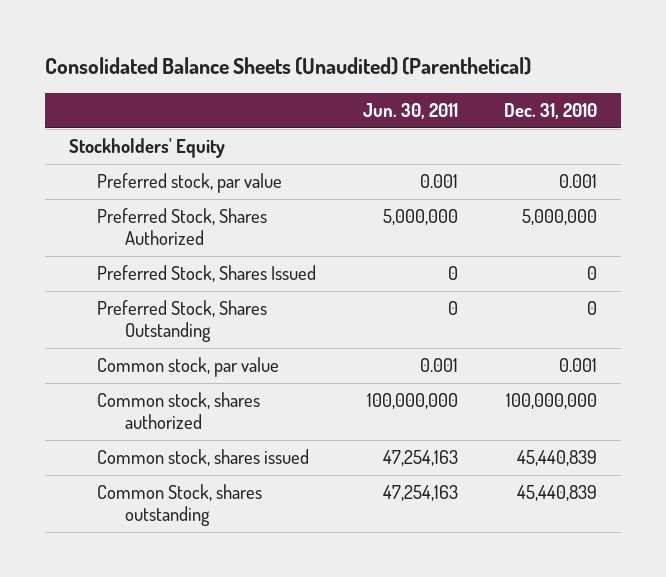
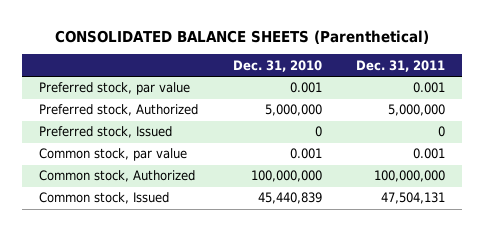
[45,57,532,76] Consolidated Balance Sheets (Unaudited) (Parenthetical) -> [55,29,430,44] CONSOLIDATED BALANCE SHEETS (Parenthetical)
[362,102,458,119] Jun. 30, 2011 -> none
none -> [355,59,445,72] Dec. 31, 2011
[68,138,225,159] Stockholders' Equity -> none
[96,300,267,343] Preferred Stock, Shares Outstanding -> none
[96,208,267,246] Preferred Stock, Shares Authorized -> [39,104,199,117] Preferred stock, Authorized
[96,265,316,283] Preferred Stock, Shares Issued -> [39,126,173,139] Preferred stock, Issued
[96,484,262,527] Common Stock, shares outstanding -> none
[96,392,260,430] Common stock, shares authorized -> [39,170,196,183] Common stock, Authorized
[96,449,309,467] Common stock, shares issued -> [39,192,170,205] Common stock, Issued

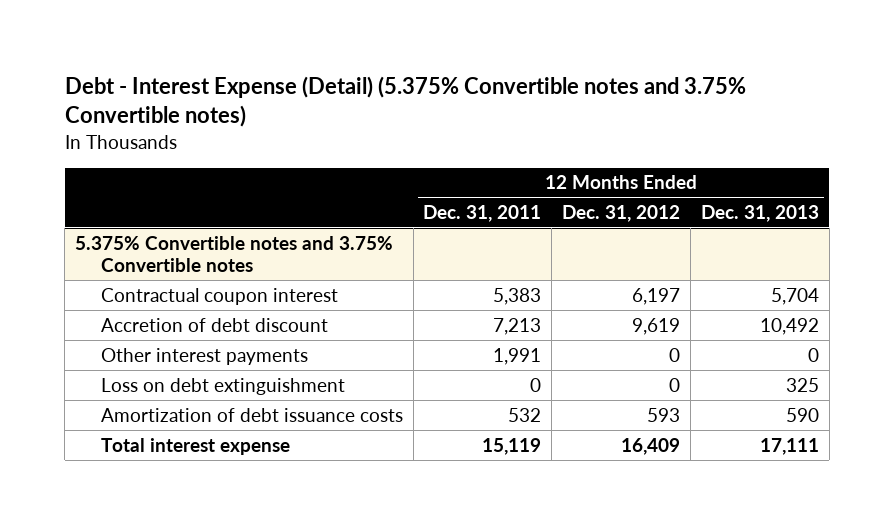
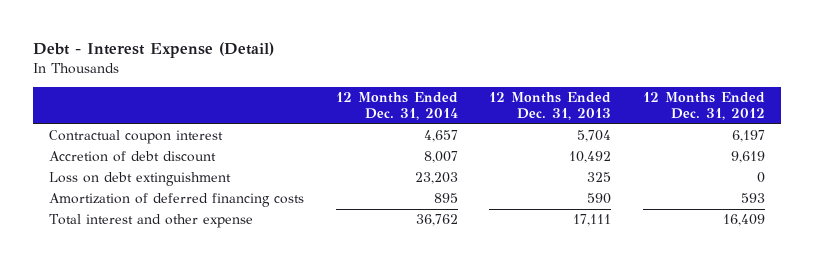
[64,76,746,128] Debt - Interest Expense (Detail) (5.375% Convertible notes and 3.75% Convertible notes) -> [32,42,274,59] Debt - Interest Expense (Detail)
[423,204,542,222] Dec. 31, 2011 -> none
none -> [335,91,458,120] 12 Months Ended Dec. 31, 2014
[75,235,394,272] 5.375% Convertible notes and 3.75% Convertible notes -> none
[100,347,308,365] Other interest payments -> none
[100,407,403,422] Amortization of debt issuance costs -> [48,193,304,208] Amortization of deferred financing costs
[100,437,290,455] Total interest expense -> [48,214,253,229] Total interest and other expense

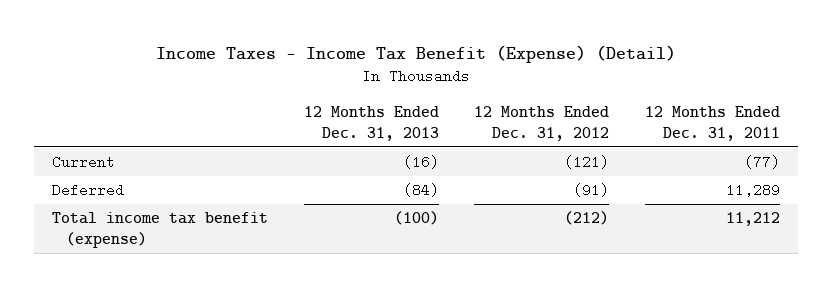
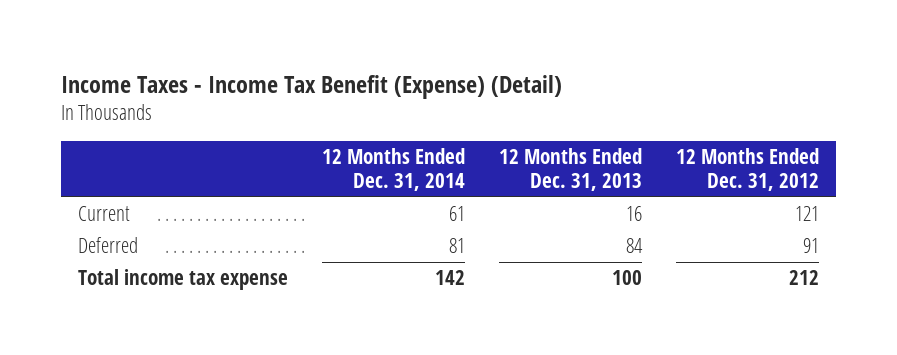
[644,105,780,141] 12 Months Ended Dec. 31, 2011 -> none
none -> [321,148,465,192] 12 Months Ended Dec. 31, 2014
[402,155,439,170] (16) -> [625,206,642,222] 16
[564,155,610,170] (121) -> [795,206,820,222] 121
[402,183,439,198] (84) -> [625,238,643,254] 84
[573,183,610,198] (91) -> [803,238,820,254] 91
[51,212,268,249] Total income tax benefit (expense) -> [77,269,288,291] Total income tax expense
[393,211,439,226] (100) -> [611,270,642,286] 100
[564,211,610,226] (212) -> [789,270,820,286] 212

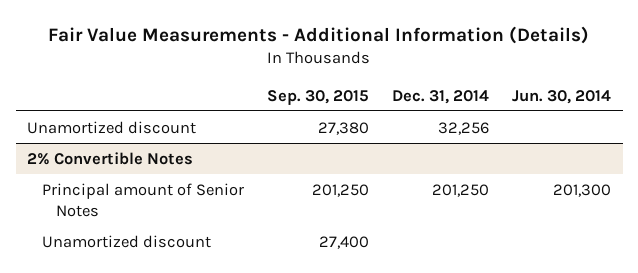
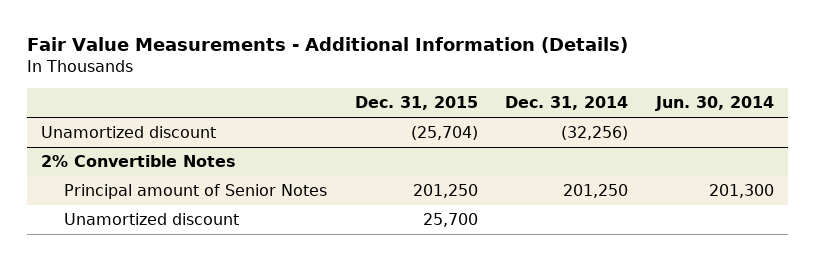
[266,89,369,105] Sep. 30, 2015 -> none
none -> [354,96,478,111] Dec. 31, 2015
[438,121,490,135] 32,256 -> [561,126,629,141] (32,256)

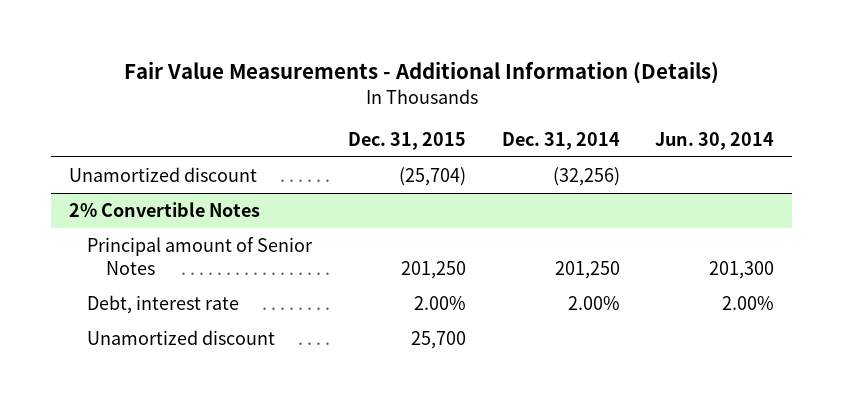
none -> [87,295,240,315] Debt, interest rate

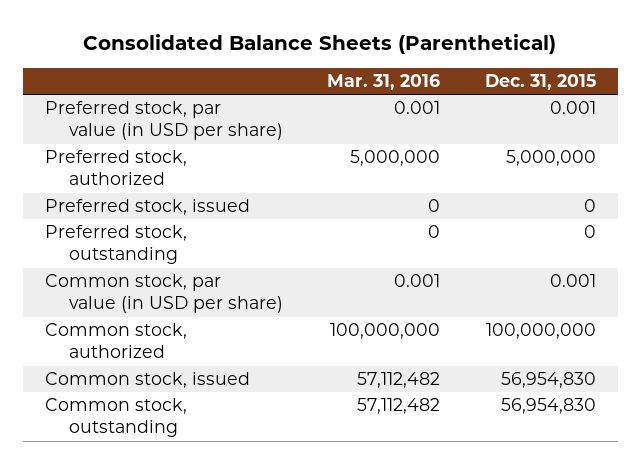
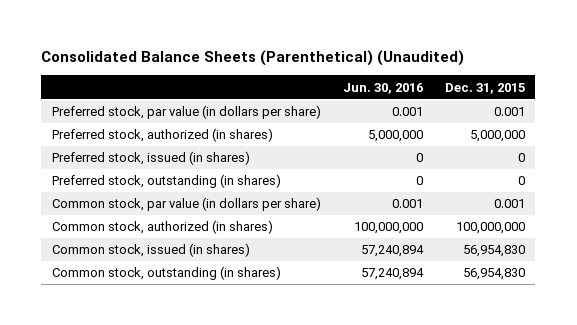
[83,34,557,55] Consolidated Balance Sheets (Parenthetical) -> [41,49,465,66] Consolidated Balance Sheets (Parenthetical) (Unaudited)
[327,74,441,91] Mar. 31, 2016 -> none
none -> [342,82,423,94] Jun. 30, 2016
[45,101,283,141] Preferred stock, par value (in USD per share) -> [52,105,322,120] Preferred stock, par value (in dollars per share)
[45,150,188,186] Preferred stock, authorized -> [52,128,274,143] Preferred stock, authorized (in shares)
[45,199,251,216] Preferred stock, issued -> [52,151,251,166] Preferred stock, issued (in shares)
[45,225,188,265] Preferred stock, outstanding -> [52,174,282,189] Preferred stock, outstanding (in shares)
[45,274,283,314] Common stock, par value (in USD per share) -> [52,197,322,212] Common stock, par value (in dollars per share)
[45,323,188,359] Common stock, authorized -> [52,220,274,235] Common stock, authorized (in shares)
[45,372,251,389] Common stock, issued -> [52,243,251,258] Common stock, issued (in shares)
[45,398,188,438] Common stock, outstanding -> [52,266,282,281] Common stock, outstanding (in shares)

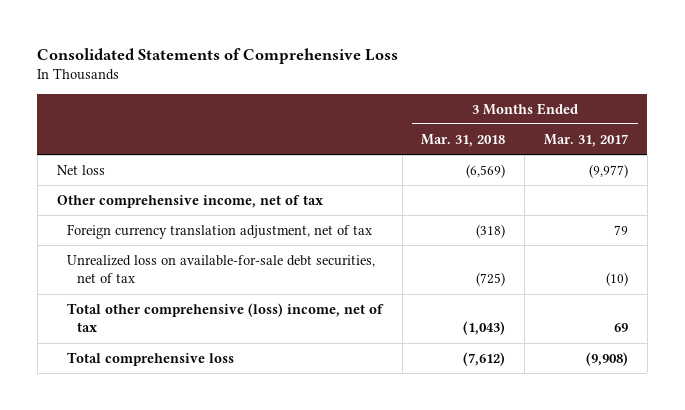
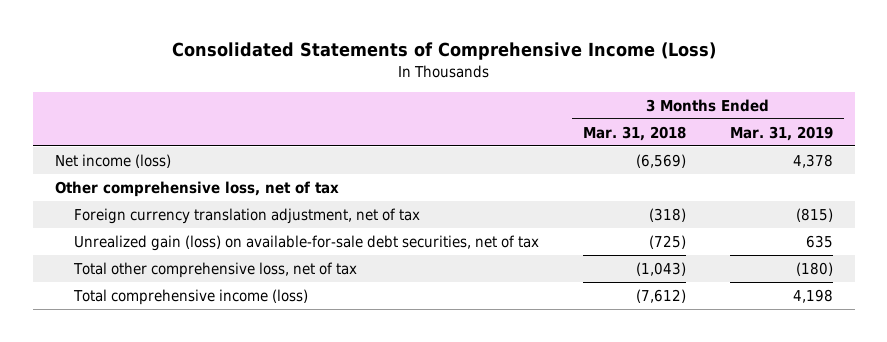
[37,47,399,64] Consolidated Statements of Comprehensive Loss -> [171,42,716,61] Consolidated Statements of Comprehensive Income (Loss)
[543,133,628,147] Mar. 31, 2017 -> none
none -> [729,125,833,141] Mar. 31, 2019
[56,164,105,175] Net loss -> [54,154,171,169] Net income (loss)
[56,194,323,208] Other comprehensive income, net of tax -> [54,181,339,198] Other comprehensive loss, net of tax
[66,254,375,284] Unrealized loss on available-for-sale debt securities, net of tax -> [73,235,539,252] Unrealized gain (loss) on available-for-sale debt securities, net of tax
[66,302,384,333] Total other comprehensive (loss) income, net of tax -> [72,262,357,279] Total other comprehensive loss, net of tax
[66,351,234,366] Total comprehensive loss -> [72,289,308,306] Total comprehensive income (loss)

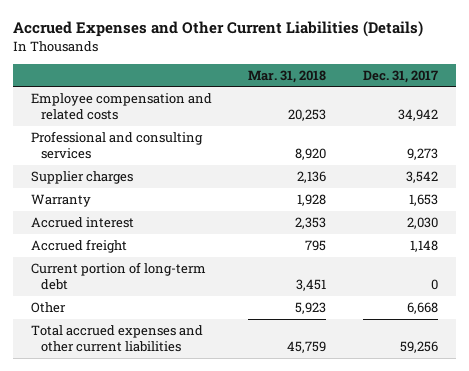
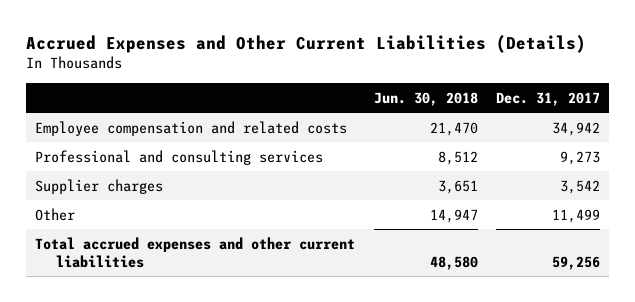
[248,69,327,83] Mar. 31, 2018 -> none
none -> [373,91,478,106] Jun. 30, 2018
[30,194,91,208] Warranty -> none
[30,217,134,229] Accrued interest -> none
[30,239,127,254] Accrued freight -> none
[30,262,206,290] Current portion of long-term debt -> none
[406,302,438,315] 6,668 -> [551,208,600,223] 11,499

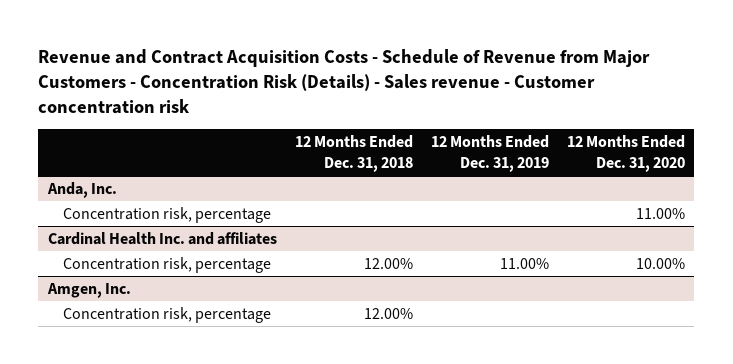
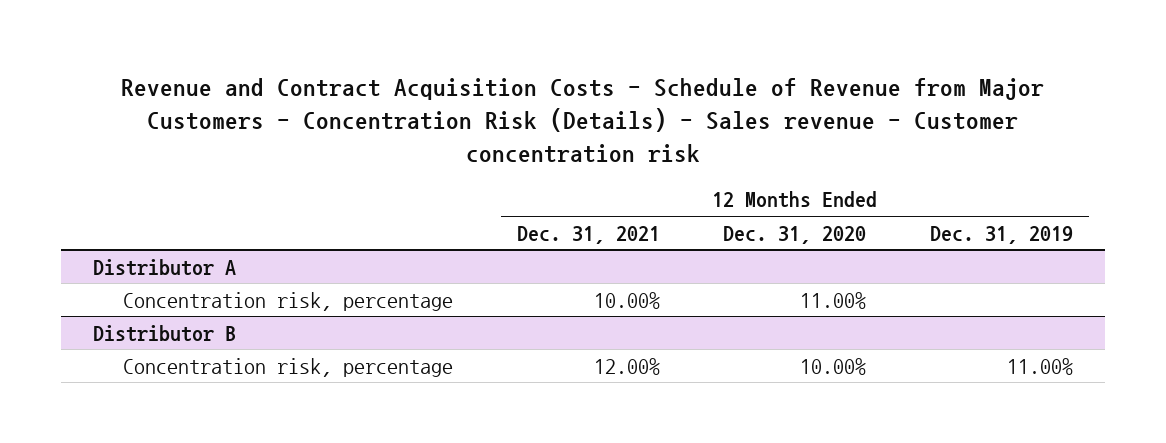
[294,135,413,173] 12 Months Ended Dec. 31, 2018 -> none
none -> [516,225,660,244] Dec. 31, 2021
[46,181,117,198] Anda, Inc. -> [93,258,237,276] Distributor A
[47,231,277,245] Cardinal Health Inc. and affiliates -> [93,324,237,342] Distributor B
[46,282,131,298] Amgen, Inc. -> none
[63,306,272,323] Concentration risk, percentage -> none

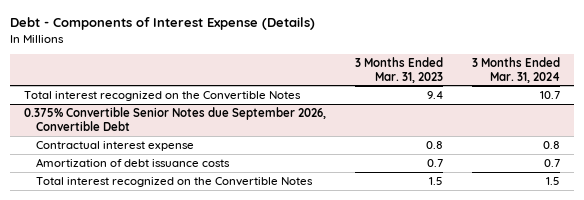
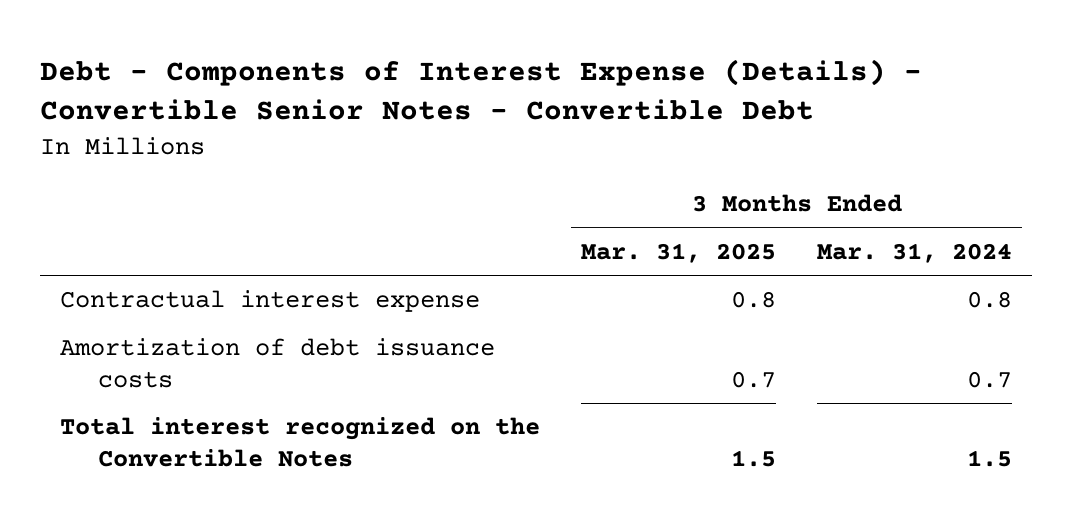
[9,17,315,31] Debt - Components of Interest Expense (Details) -> [40,58,923,121] Debt - Components of Interest Expense (Details) - Convertible Senior Notes - Convertible Debt
[354,56,443,83] 3 Months Ended Mar. 31, 2023 -> none
none -> [581,242,777,263] Mar. 31, 2025
[24,90,302,101] Total interest recognized on the Convertible Notes -> none
[24,106,327,131] 0.375% Convertible Senior Notes due September 2026, Convertible Debt -> none

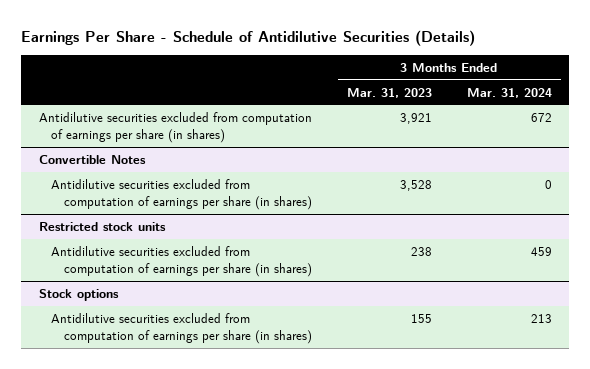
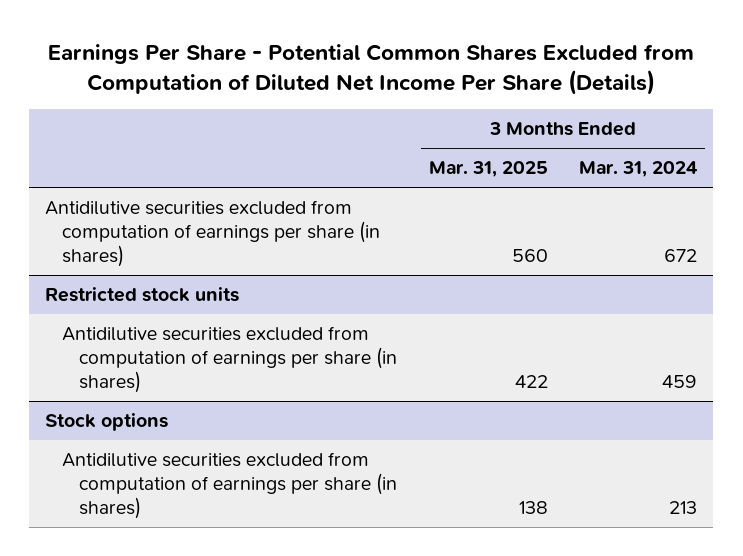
[21,29,476,46] Earnings Per Share - Schedule of Antidilutive Securities (Details) -> [48,43,695,95] Earnings Per Share - Potential Common Shares Excluded from Computation of Diluted Net Income Per Share (Details)
[347,87,433,98] Mar. 31, 2023 -> none
none -> [428,161,548,178] Mar. 31, 2025
[38,155,146,165] Convertible Notes -> none
[51,179,313,211] Antidilutive securities excluded from computation of earnings per share (in shares) -> none

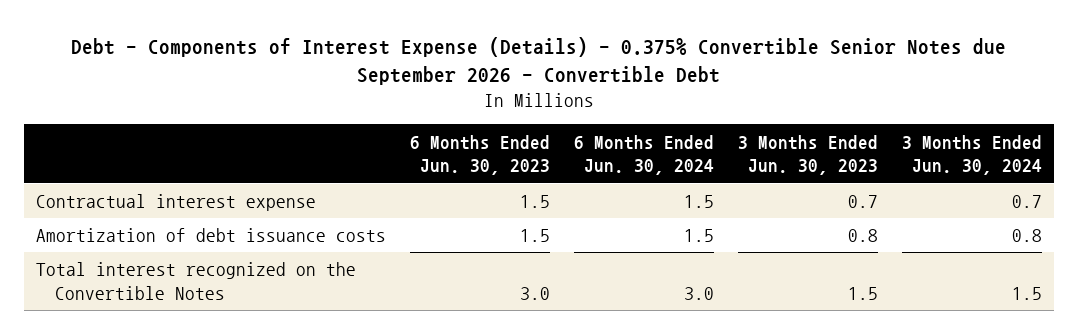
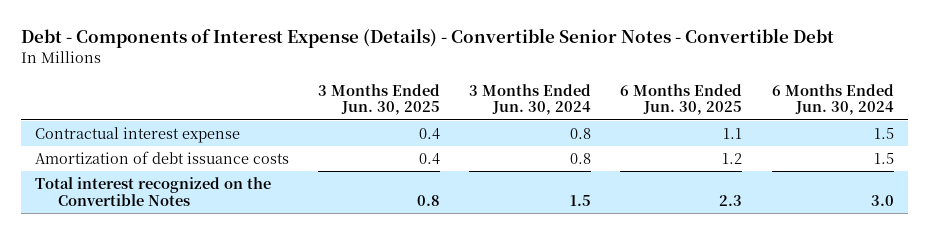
[70,36,1006,86] Debt - Components of Interest Expense (Details) - 0.375% Convertible Senior Notes due September 2026 - Convertible Debt -> [20,28,834,49] Debt - Components of Interest Expense (Details) - Convertible Senior Notes - Convertible Debt
[409,134,550,176] 6 Months Ended Jun. 30, 2023 -> none
[737,134,878,176] 3 Months Ended Jun. 30, 2023 -> none
none -> [318,83,441,116] 3 Months Ended Jun. 30, 2025
none -> [620,83,743,116] 6 Months Ended Jun. 30, 2025
[1011,195,1042,209] 0.7 -> [570,128,592,140] 0.8

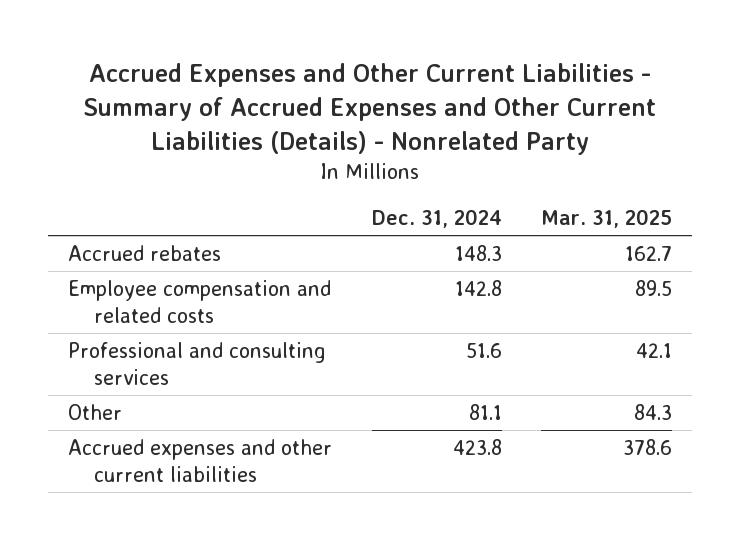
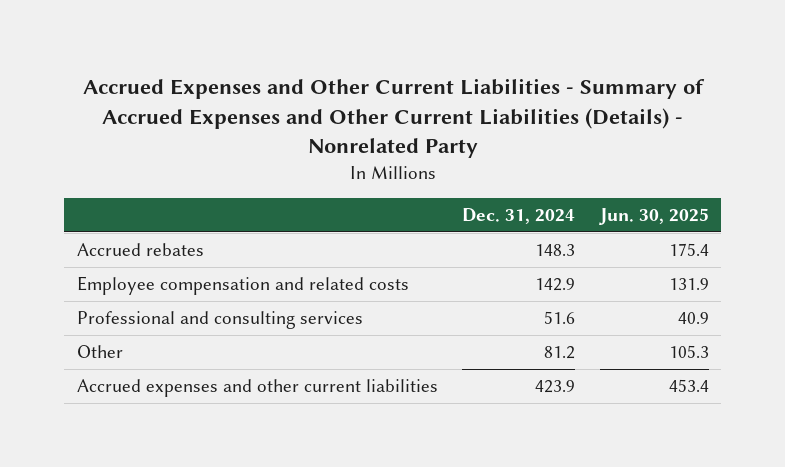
[541,209,673,229] Mar. 31, 2025 -> none
none -> [598,208,709,226] Jun. 30, 2025
[454,279,502,296] 142.8 -> [535,277,576,291] 142.9
[468,403,502,420] 81.1 -> [544,345,576,359] 81.2
[452,438,502,455] 423.8 -> [535,379,576,393] 423.9

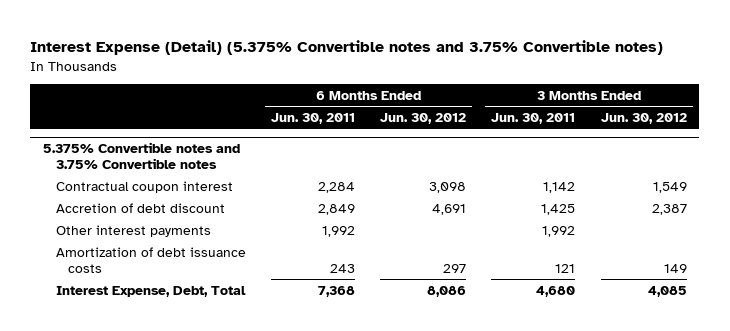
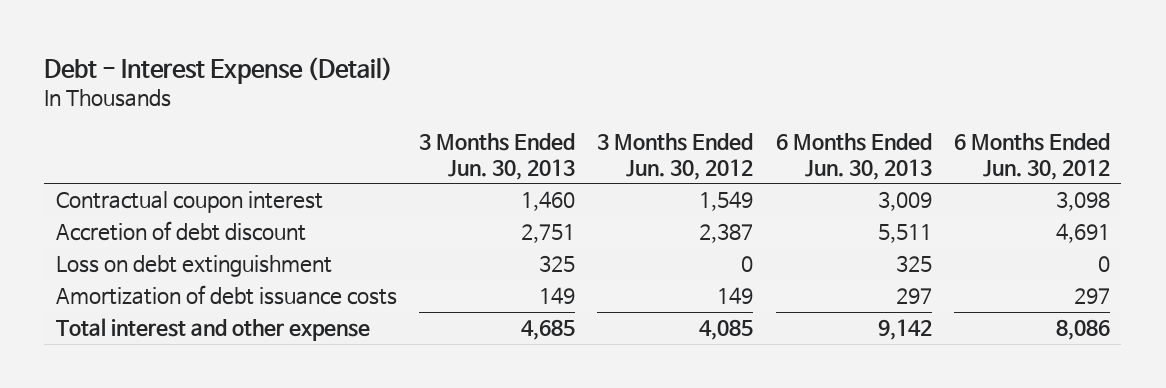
[30,39,664,55] Interest Expense (Detail) (5.375% Convertible notes and 3.75% Convertible notes) -> [44,56,394,84] Debt - Interest Expense (Detail)
[270,113,355,125] Jun. 30, 2011 -> none
[491,113,576,125] Jun. 30, 2011 -> none
none -> [418,132,575,180] 3 Months Ended Jun. 30, 2013
none -> [775,132,932,180] 6 Months Ended Jun. 30, 2013
[42,141,240,170] 5.375% Convertible notes and 3.75% Convertible notes -> none
[55,224,211,237] Other interest payments -> none
none -> [55,255,332,278] Loss on debt extinguishment
[55,285,246,297] Interest Expense, Debt, Total -> [55,318,370,342] Total interest and other expense

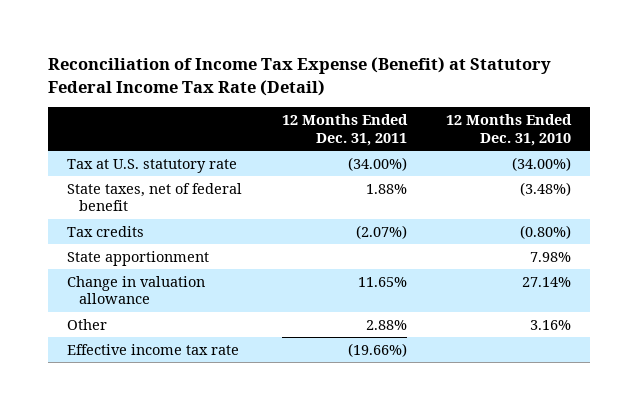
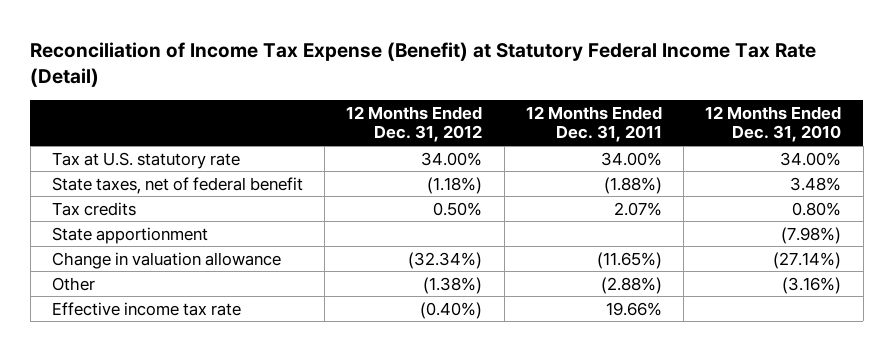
none -> [346,105,483,143] 12 Months Ended Dec. 31, 2012
[347,156,407,171] (34.00%) -> [600,151,662,166] 34.00%
[511,156,571,171] (34.00%) -> [780,151,842,166] 34.00%
[365,183,407,194] 1.88% -> [603,176,662,194] (1.88%)
[519,181,571,196] (3.48%) -> [790,176,842,191] 3.48%
[355,224,407,239] (2.07%) -> [613,201,662,216] 2.07%
[519,224,571,239] (0.80%) -> [792,201,842,216] 0.80%
[529,251,571,262] 7.98% -> [781,226,842,244] (7.98%)
[357,276,407,287] 11.65% -> [596,251,662,269] (11.65%)
[521,276,571,287] 27.14% -> [773,251,842,269] (27.14%)
[365,319,407,330] 2.88% -> [600,276,662,294] (2.88%)
[529,319,571,330] 3.16% -> [782,276,842,294] (3.16%)
[347,342,407,357] (19.66%) -> [605,301,662,316] 19.66%

